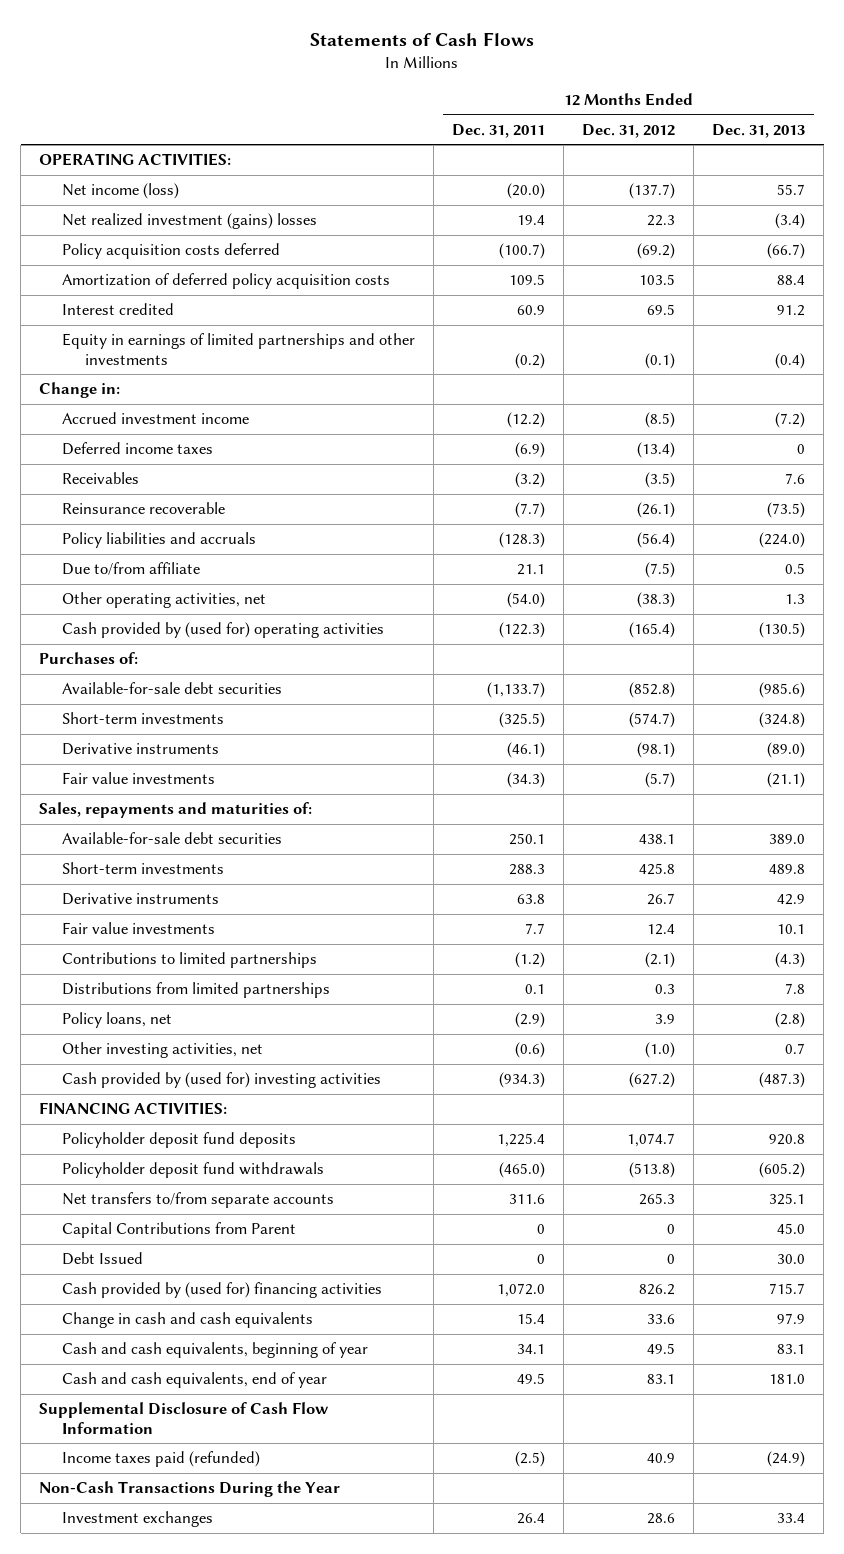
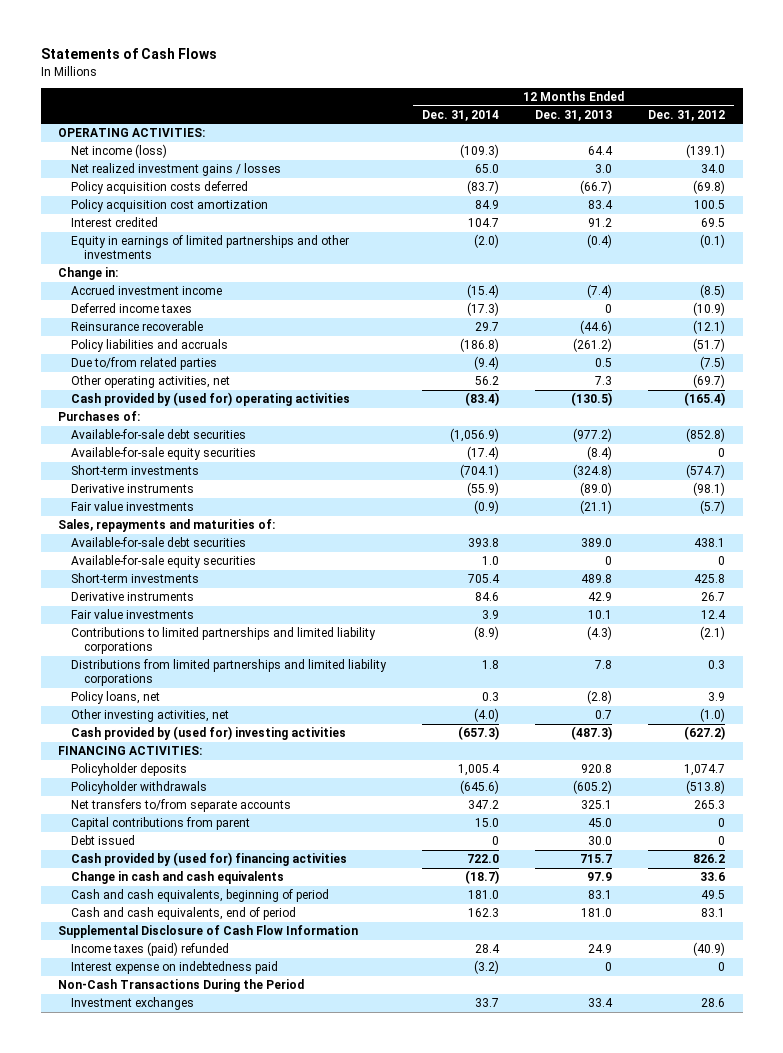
[452,123,546,138] Dec. 31, 2011 -> none
none -> [422,109,500,121] Dec. 31, 2014
[629,183,676,200] (137.7) -> [685,144,725,159] (139.1)
[777,184,806,196] 55.7 -> [588,146,614,156] 64.4
[62,213,318,230] Net realized investment (gains) losses -> [71,163,282,177] Net realized investment gains / losses
[647,215,676,227] 22.3 -> [700,164,725,174] 34.0
[775,213,806,230] (3.4) -> [595,164,613,174] 3.0
[637,243,676,260] (69.2) -> [692,180,725,195] (69.8)
[62,273,391,290] Amortization of deferred policy acquisition costs -> [71,199,269,213] Policy acquisition cost amortization
[639,274,676,286] 103.5 -> [693,200,725,210] 100.5
[777,275,806,286] 88.4 -> [588,200,614,210] 83.4
[62,472,140,485] Receivables -> none
[775,412,806,429] (7.2) -> [587,284,613,299] (7.4)
[637,442,676,459] (13.4) -> [692,302,725,317] (10.9)
[637,502,676,519] (26.1) -> [692,320,725,335] (12.1)
[767,502,806,519] (73.5) -> [580,320,613,335] (44.6)
[637,532,676,549] (56.4) -> [692,338,725,353] (51.7)
[759,532,806,549] (224.0) -> [573,338,613,353] (261.2)
[62,562,201,576] Due to/from affiliate -> [71,357,218,371] Due to/from related parties
[637,592,676,609] (38.3) -> [692,374,725,389] (69.7)
[785,594,806,605] 1.3 -> [595,376,613,386] 7.3
[759,682,806,699] (985.6) -> [573,428,613,443] (977.2)
none -> [71,447,257,461] Available-for-sale equity securities
none -> [71,555,257,569] Available-for-sale equity securities
[62,952,318,969] Contributions to limited partnerships -> [71,627,377,655] Contributions to limited partnerships and limited liability corporations
[62,982,331,999] Distributions from limited partnerships -> [71,659,388,687] Distributions from limited partnerships and limited liability corporations
[62,1132,297,1149] Policyholder deposit fund deposits -> [71,763,188,777] Policyholder deposits
[62,1162,325,1179] Policyholder deposit fund withdrawals -> [71,781,208,795] Policyholder withdrawals
[62,1222,297,1239] Capital Contributions from Parent -> [71,817,251,831] Capital contributions from parent
[62,1252,144,1266] Debt Issued -> [71,835,136,846] Debt issued
[62,1342,369,1359] Cash and cash equivalents, beginning of year -> [71,889,330,903] Cash and cash equivalents, beginning of period
[62,1372,328,1389] Cash and cash equivalents, end of year -> [71,907,297,921] Cash and cash equivalents, end of period
[62,1451,261,1468] Income taxes paid (refunded) -> [71,942,230,957] Income taxes (paid) refunded
[647,1453,676,1464] 40.9 -> [692,942,725,957] (40.9)
[767,1451,806,1468] (24.9) -> [588,944,613,954] 24.9
none -> [71,961,279,975] Interest expense on indebtedness paid
[39,1481,341,1498] Non-Cash Transactions During the Year -> [58,979,305,993] Non-Cash Transactions During the Period

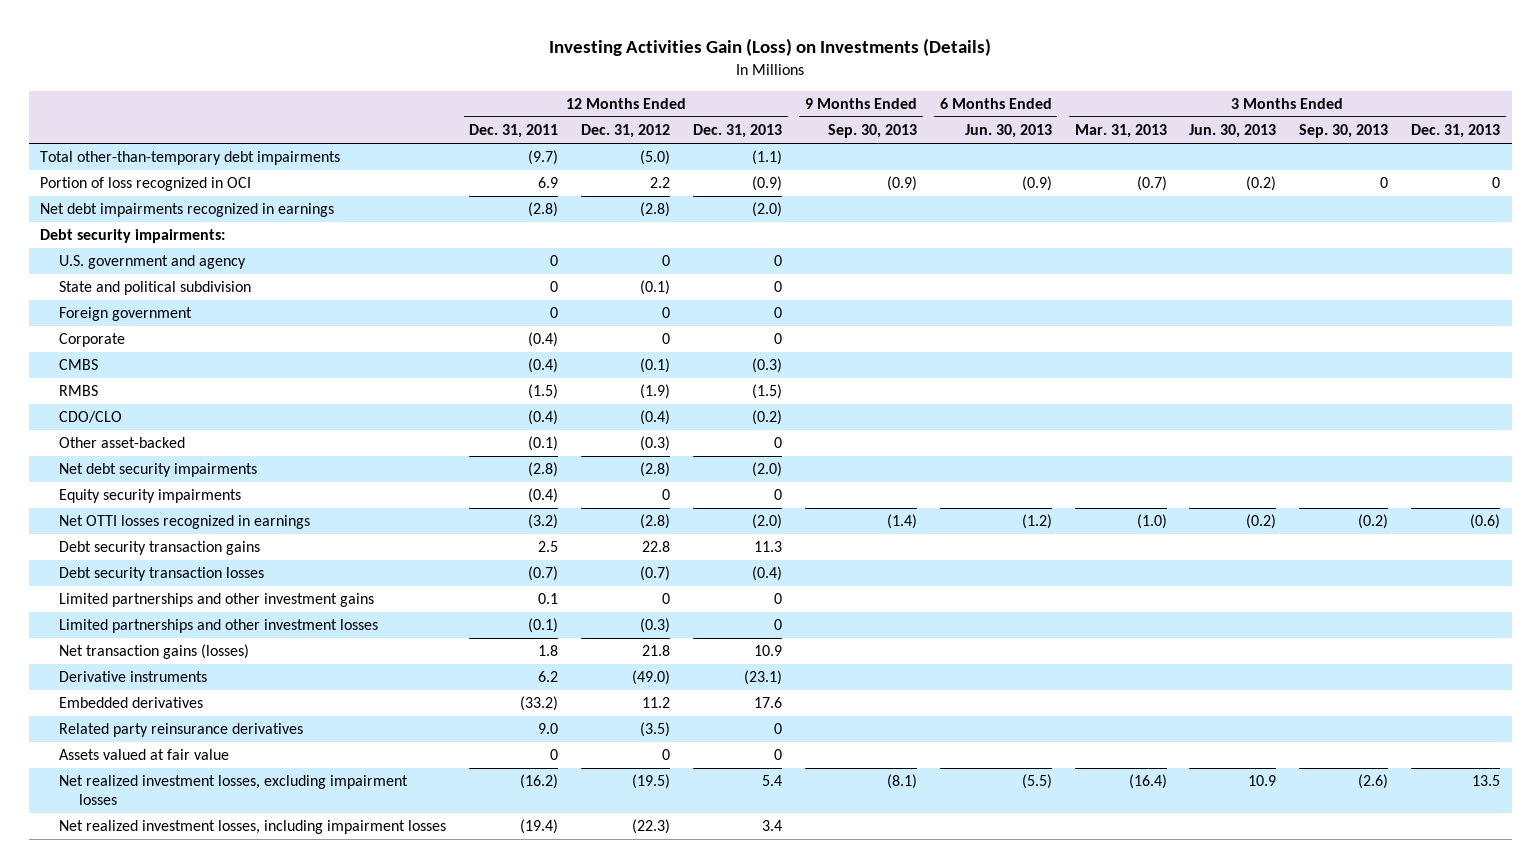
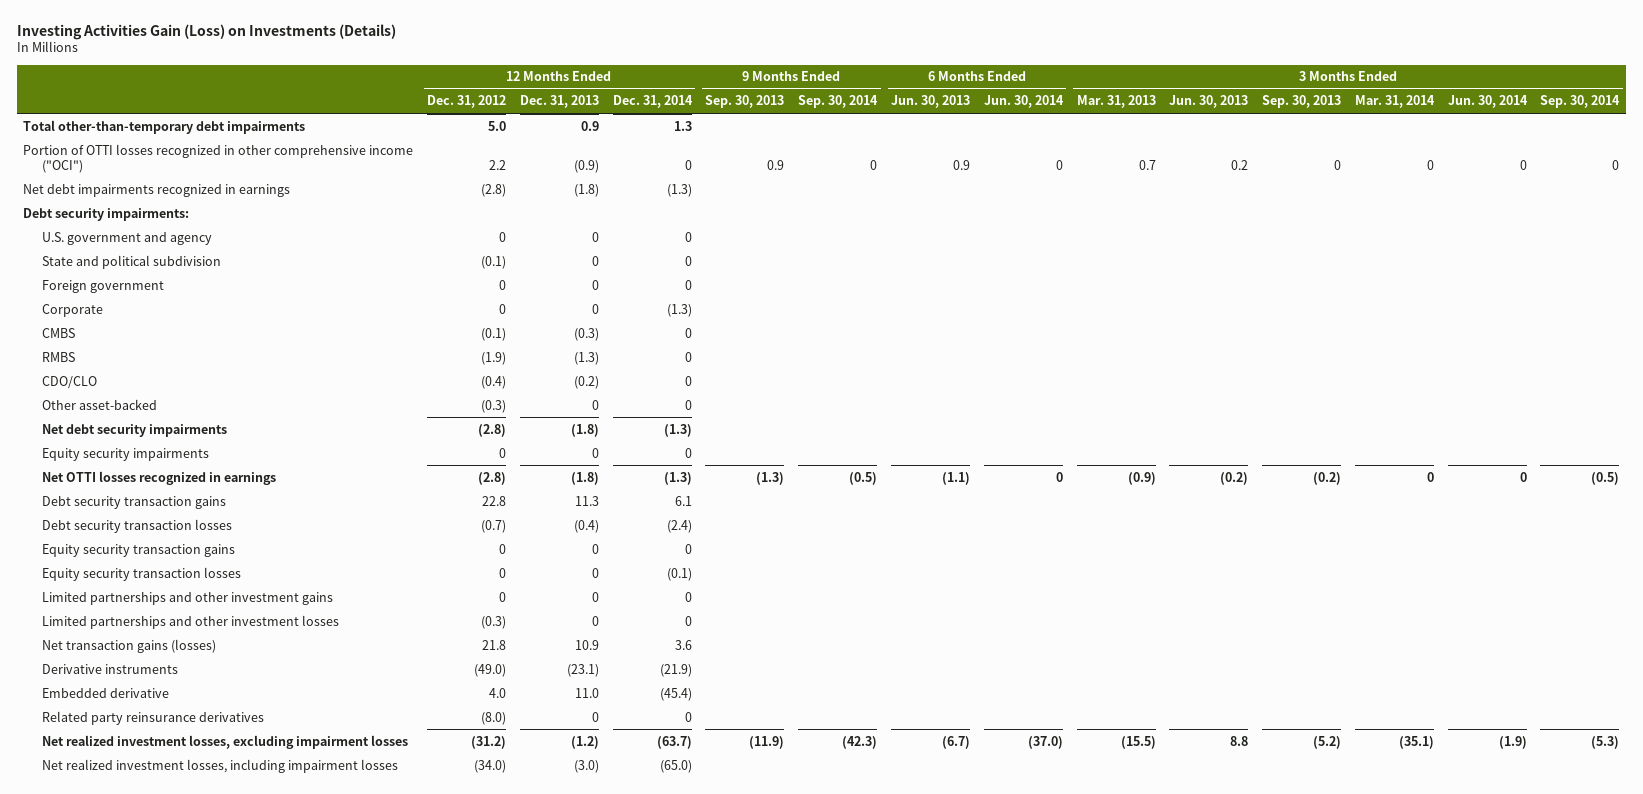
[469,124,559,139] Dec. 31, 2011 -> none
[1411,124,1501,139] Dec. 31, 2013 -> none
none -> [612,95,693,109] Dec. 31, 2014
none -> [798,95,879,109] Sep. 30, 2014
none -> [983,95,1064,109] Jun. 30, 2014
none -> [1354,95,1435,109] Mar. 31, 2014
none -> [1447,95,1528,109] Jun. 30, 2014
none -> [1540,95,1621,109] Sep. 30, 2014
[640,150,671,166] (5.0) -> [488,120,507,131] 5.0
[752,150,783,166] (1.1) -> [580,120,599,131] 0.9
[40,177,252,192] Portion of loss recognized in OCI -> [23,143,414,173] Portion of OTTI losses recognized in other comprehensive income ("OCI")
[886,176,917,192] (0.9) -> [767,159,785,170] 0.9
[1021,176,1052,192] (0.9) -> [953,159,971,170] 0.9
[1136,176,1167,192] (0.7) -> [1138,159,1156,170] 0.7
[1246,176,1277,192] (0.2) -> [1231,159,1249,170] 0.2
[752,202,783,218] (2.0) -> [573,183,599,197] (1.8)
[752,384,783,400] (1.5) -> [573,351,599,365] (1.3)
[752,462,783,478] (2.0) -> [570,423,599,437] (1.8)
[752,514,783,530] (2.0) -> [570,471,599,485] (1.8)
[886,514,917,530] (1.4) -> [756,471,785,485] (1.3)
[1021,514,1052,530] (1.2) -> [942,471,971,485] (1.1)
[1136,514,1167,530] (1.0) -> [1127,471,1156,485] (0.9)
none -> [41,543,235,557] Equity security transaction gains
none -> [41,566,241,581] Equity security transaction losses
[59,749,230,761] Assets valued at fair value -> none
[59,697,204,709] Embedded derivatives -> [41,687,169,698] Embedded derivative
[642,697,671,709] 11.2 -> [489,687,507,698] 4.0
[754,697,783,709] 17.6 -> [574,687,599,698] 11.0
[640,722,671,738] (3.5) -> [481,711,507,725] (8.0)
[632,774,671,790] (19.5) -> [471,735,507,749] (31.2)
[762,775,783,787] 5.4 -> [570,735,599,749] (1.2)
[886,774,917,790] (8.1) -> [749,735,785,749] (11.9)
[1021,774,1052,790] (5.5) -> [942,735,971,749] (6.7)
[1128,774,1167,790] (16.4) -> [1120,735,1156,749] (15.5)
[1248,775,1277,787] 10.9 -> [1230,735,1249,746] 8.8
[1358,774,1389,790] (2.6) -> [1313,735,1342,749] (5.2)
[632,819,671,835] (22.3) -> [474,759,507,773] (34.0)
[762,820,783,832] 3.4 -> [573,759,599,773] (3.0)

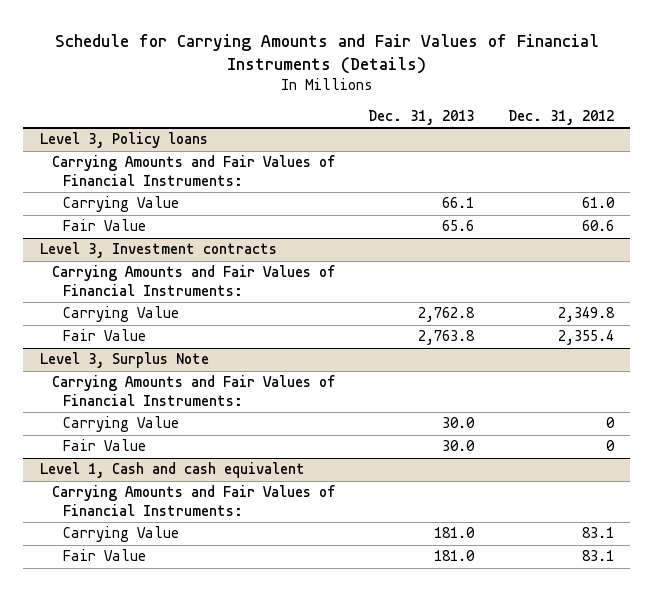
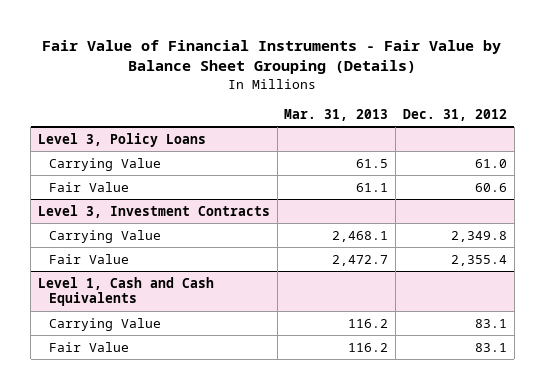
[54,33,599,74] Schedule for Carrying Amounts and Fair Values of Financial Instruments (Details) -> [42,39,502,75] Fair Value of Financial Instruments - Fair Value by Balance Sheet Grouping (Details)
[368,110,475,126] Dec. 31, 2013 -> none
none -> [284,108,389,121] Mar. 31, 2013
[51,155,335,186] Carrying Amounts and Fair Values of Financial Instruments: -> none
[40,132,209,149] Level 3, Policy loans -> [37,132,206,147] Level 3, Policy Loans
[51,265,335,296] Carrying Amounts and Fair Values of Financial Instruments: -> none
[40,242,278,259] Level 3, Investment contracts -> [37,204,270,218] Level 3, Investment Contracts
[40,352,210,369] Level 3, Surplus Note -> none
[51,375,335,406] Carrying Amounts and Fair Values of Financial Instruments: -> none
[62,416,179,433] Carrying Value -> none
[62,439,146,452] Fair Value -> none
[51,485,335,516] Carrying Amounts and Fair Values of Financial Instruments: -> none
[40,462,306,479] Level 1, Cash and cash equivalent -> [37,276,214,307] Level 1, Cash and Cash Equivalents

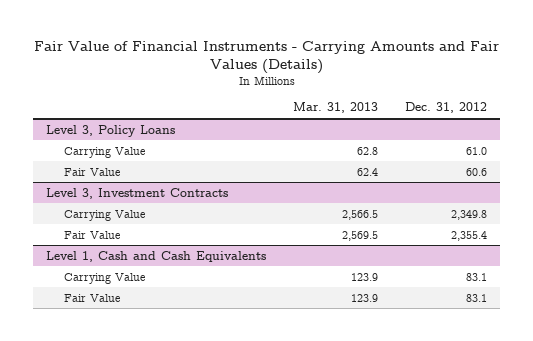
[42,39,502,75] Fair Value of Financial Instruments - Fair Value by Balance Sheet Grouping (Details) -> [33,41,499,75] Fair Value of Financial Instruments - Carrying Amounts and Fair Values (Details)
[356,158,389,168] 61.5 -> [357,146,379,155] 62.8
[356,182,389,192] 61.1 -> [357,167,379,176] 62.4
[332,230,389,242] 2,468.1 -> [342,209,379,220] 2,566.5
[332,254,389,266] 2,472.7 -> [342,230,379,241] 2,569.5
[348,318,389,328] 116.2 -> [351,272,379,281] 123.9
[348,342,389,352] 116.2 -> [351,293,379,302] 123.9

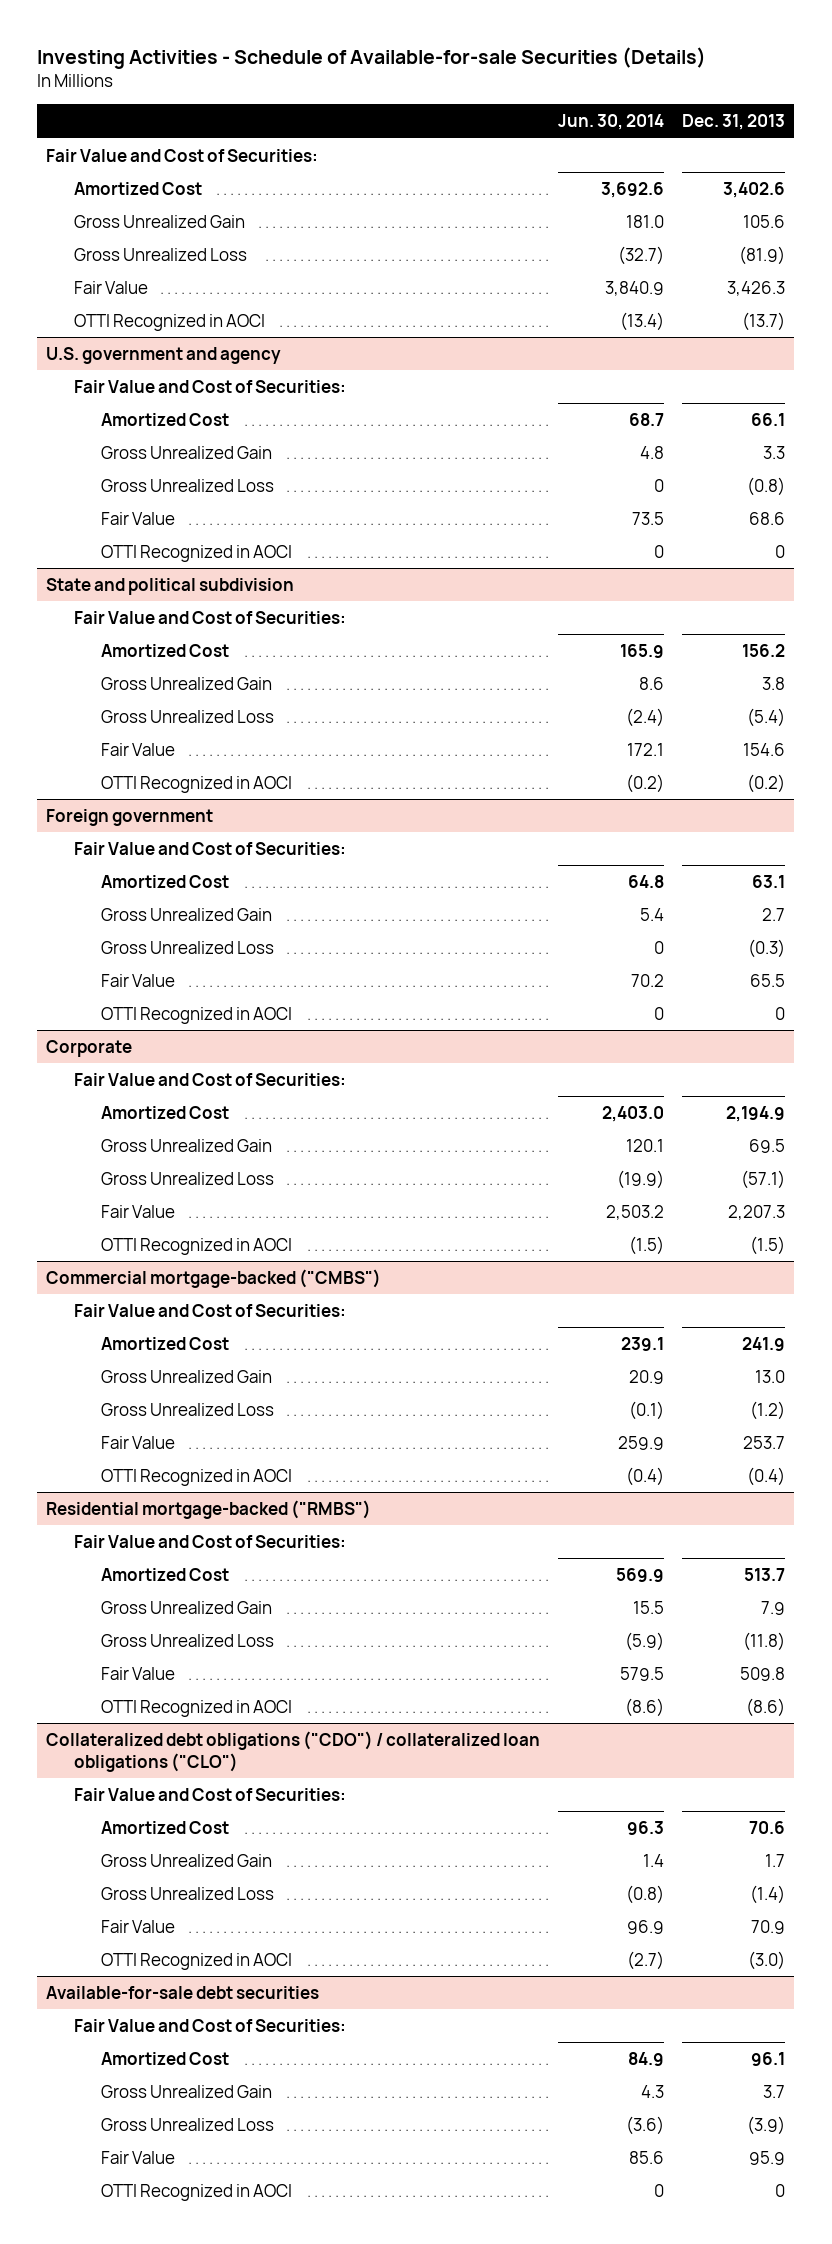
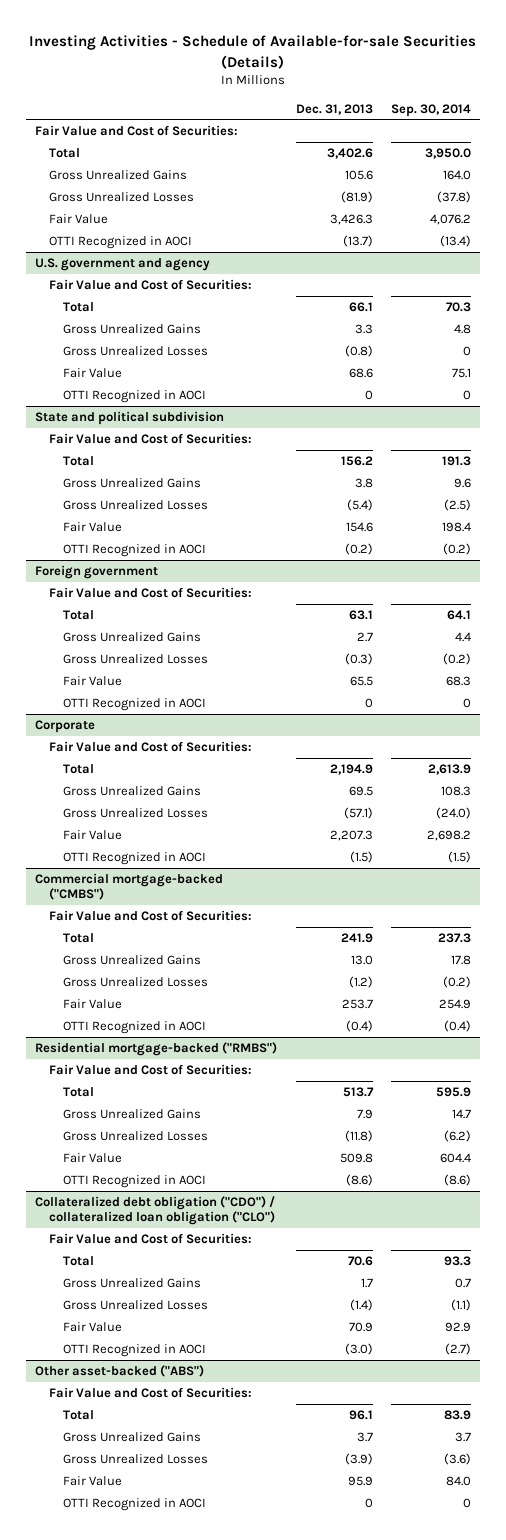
[558,114,665,131] Jun. 30, 2014 -> none
none -> [390,103,471,117] Sep. 30, 2014
[73,181,202,195] Amortized Cost -> [48,148,80,159] Total
[73,214,245,228] Gross Unrealized Gain -> [48,170,187,181] Gross Unrealized Gains
[73,247,247,261] Gross Unrealized Loss -> [48,192,194,203] Gross Unrealized Losses
[101,412,230,426] Amortized Cost -> [62,302,94,313] Total
[101,445,273,459] Gross Unrealized Gain -> [62,324,201,335] Gross Unrealized Gains
[101,478,275,492] Gross Unrealized Loss -> [62,346,208,357] Gross Unrealized Losses
[101,643,230,657] Amortized Cost -> [62,456,94,467] Total
[101,676,273,690] Gross Unrealized Gain -> [62,478,201,489] Gross Unrealized Gains
[101,709,275,723] Gross Unrealized Loss -> [62,500,208,511] Gross Unrealized Losses
[101,874,230,888] Amortized Cost -> [62,610,94,621] Total
[101,907,273,921] Gross Unrealized Gain -> [62,632,201,643] Gross Unrealized Gains
[101,940,275,954] Gross Unrealized Loss -> [62,654,208,665] Gross Unrealized Losses
[101,1105,230,1119] Amortized Cost -> [62,764,94,775] Total
[101,1138,273,1152] Gross Unrealized Gain -> [62,786,201,797] Gross Unrealized Gains
[101,1171,275,1185] Gross Unrealized Loss -> [62,808,208,819] Gross Unrealized Losses
[101,1336,230,1350] Amortized Cost -> [62,933,94,944] Total
[101,1369,273,1383] Gross Unrealized Gain -> [62,955,201,966] Gross Unrealized Gains
[101,1402,275,1416] Gross Unrealized Loss -> [62,977,208,988] Gross Unrealized Losses
[101,1567,230,1581] Amortized Cost -> [62,1087,94,1098] Total
[101,1600,273,1614] Gross Unrealized Gain -> [62,1109,201,1120] Gross Unrealized Gains
[101,1633,275,1647] Gross Unrealized Loss -> [62,1131,208,1142] Gross Unrealized Losses
[46,1730,541,1772] Collateralized debt obligations ("CDO") / collateralized loan obligations ("CLO") -> [35,1196,276,1226] Collateralized debt obligation ("CDO") / collateralized loan obligation ("CLO")
[101,1820,230,1834] Amortized Cost -> [62,1256,94,1267] Total
[101,1853,273,1867] Gross Unrealized Gain -> [62,1278,201,1289] Gross Unrealized Gains
[101,1886,275,1900] Gross Unrealized Loss -> [62,1300,208,1311] Gross Unrealized Losses
[46,1985,320,1999] Available-for-sale debt securities -> none
none -> [35,1365,205,1378] Other asset-backed ("ABS")
[101,2051,230,2065] Amortized Cost -> [62,1410,94,1421] Total
[101,2084,273,2098] Gross Unrealized Gain -> [62,1432,201,1443] Gross Unrealized Gains
[101,2117,275,2131] Gross Unrealized Loss -> [62,1454,208,1465] Gross Unrealized Losses

